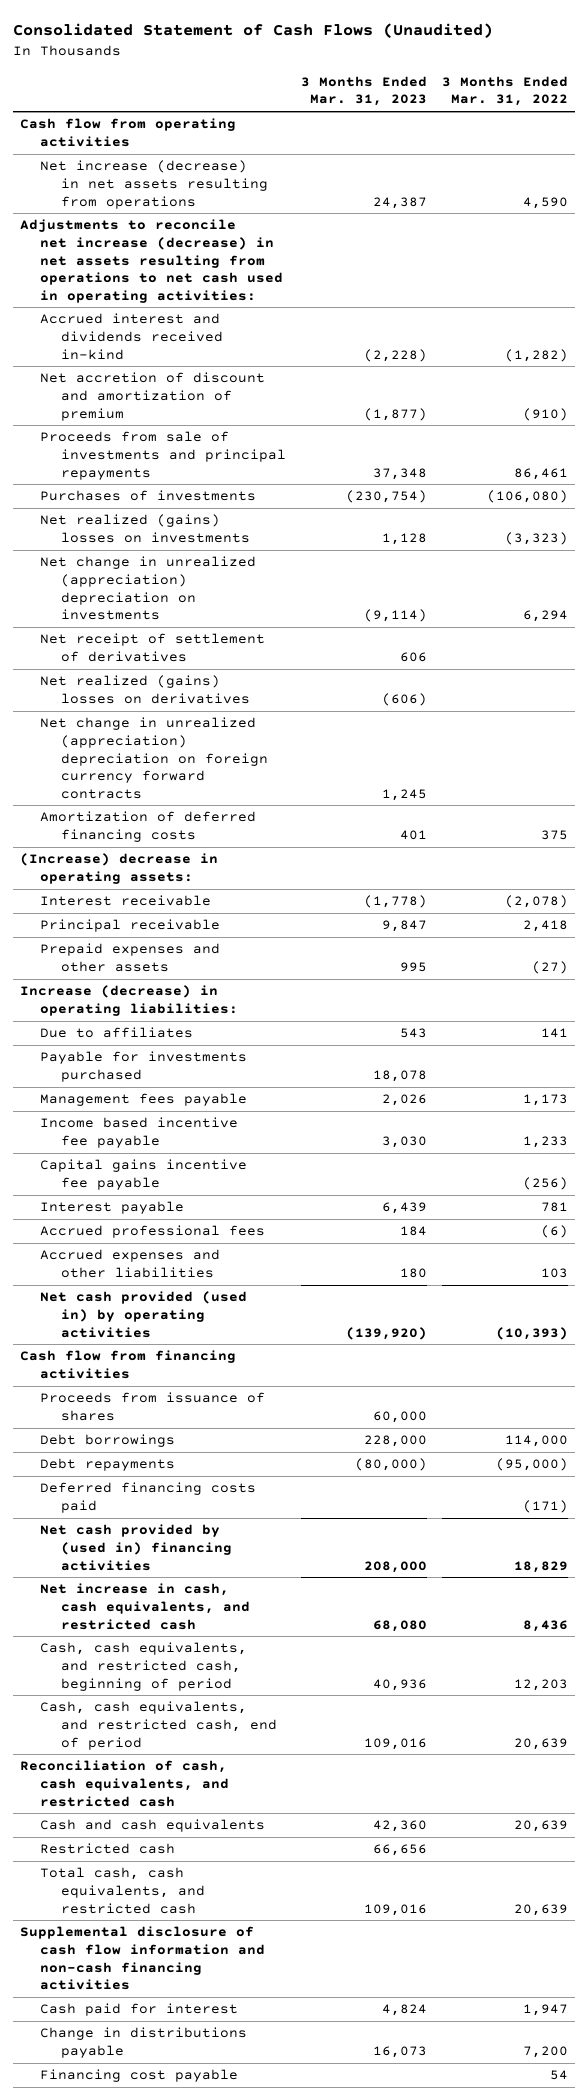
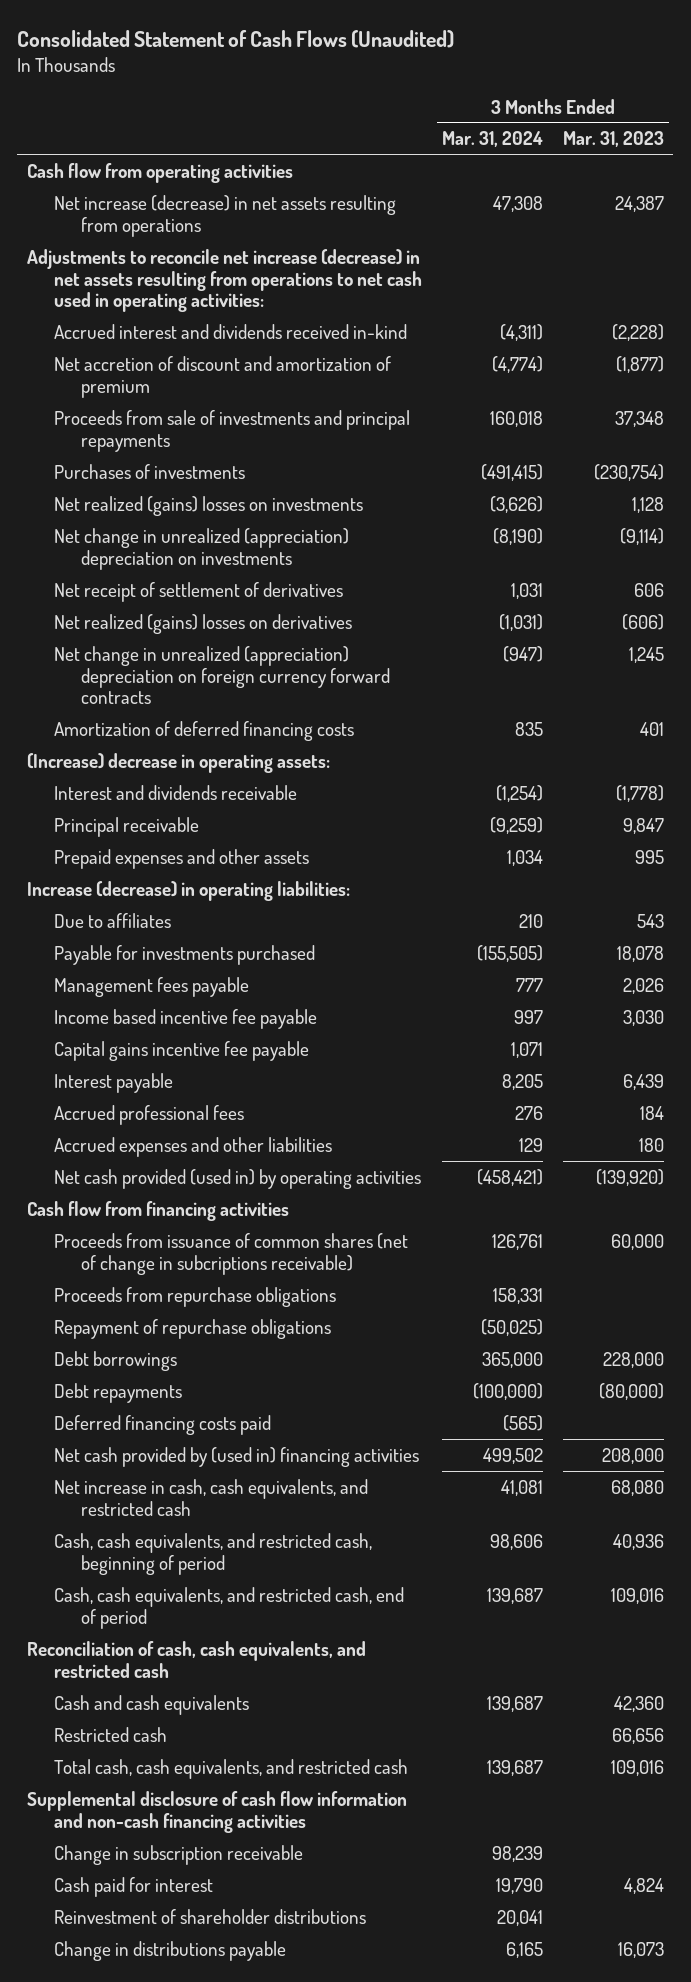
[441,75,568,107] 3 Months Ended Mar. 31, 2022 -> none
none -> [441,131,543,148] Mar. 31, 2024
[40,895,212,907] Interest receivable -> [54,784,298,800] Interest and dividends receivable
[40,1392,266,1421] Proceeds from issuance of shares -> none
none -> [54,1232,409,1275] Proceeds from issuance of common shares (net of change in subcriptions receivable)
none -> [54,1286,337,1307] Proceeds from repurchase obligations
none -> [54,1318,332,1339] Repayment of repurchase obligations
none -> [54,1844,304,1865] Change in subscription receivable
none -> [54,1908,367,1924] Reinvestment of shareholder distributions
[40,2069,239,2083] Financing cost payable -> none

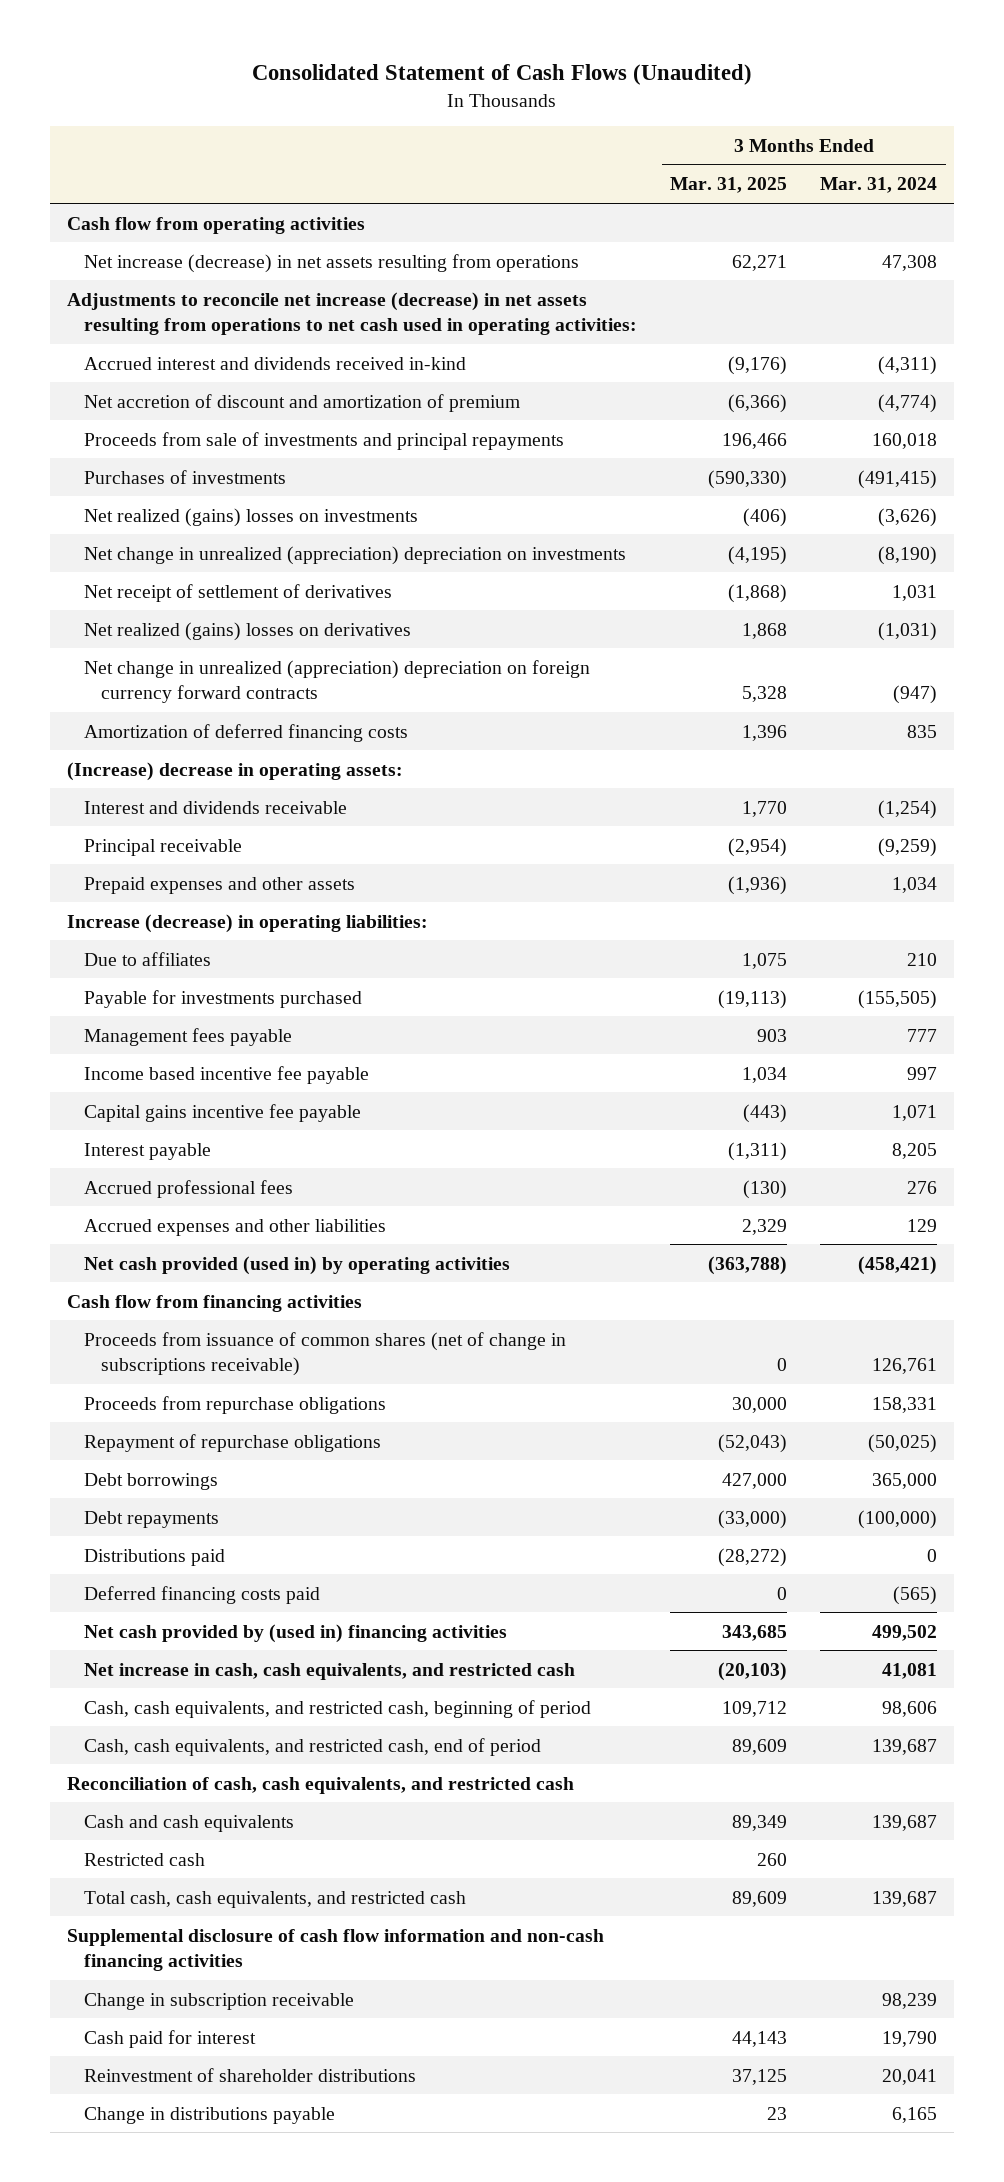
[562,131,664,148] Mar. 31, 2023 -> none
none -> [670,177,788,194] Mar. 31, 2025
[54,1232,409,1275] Proceeds from issuance of common shares (net of change in subcriptions receivable) -> [83,1331,566,1376] Proceeds from issuance of common shares (net of change in subscriptions receivable)
none -> [83,1548,225,1566] Distributions paid

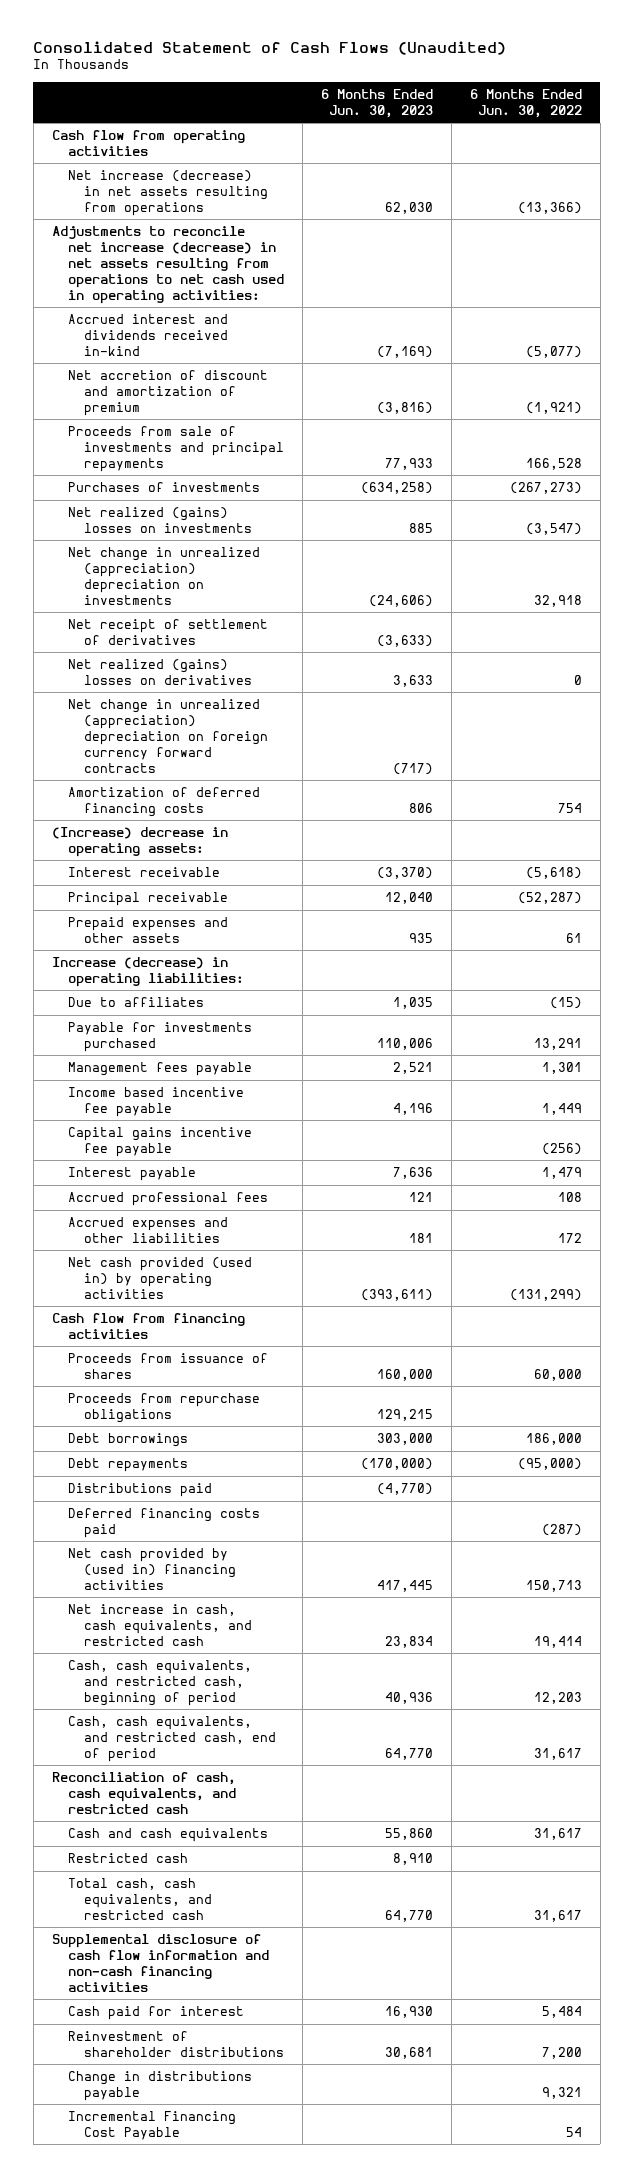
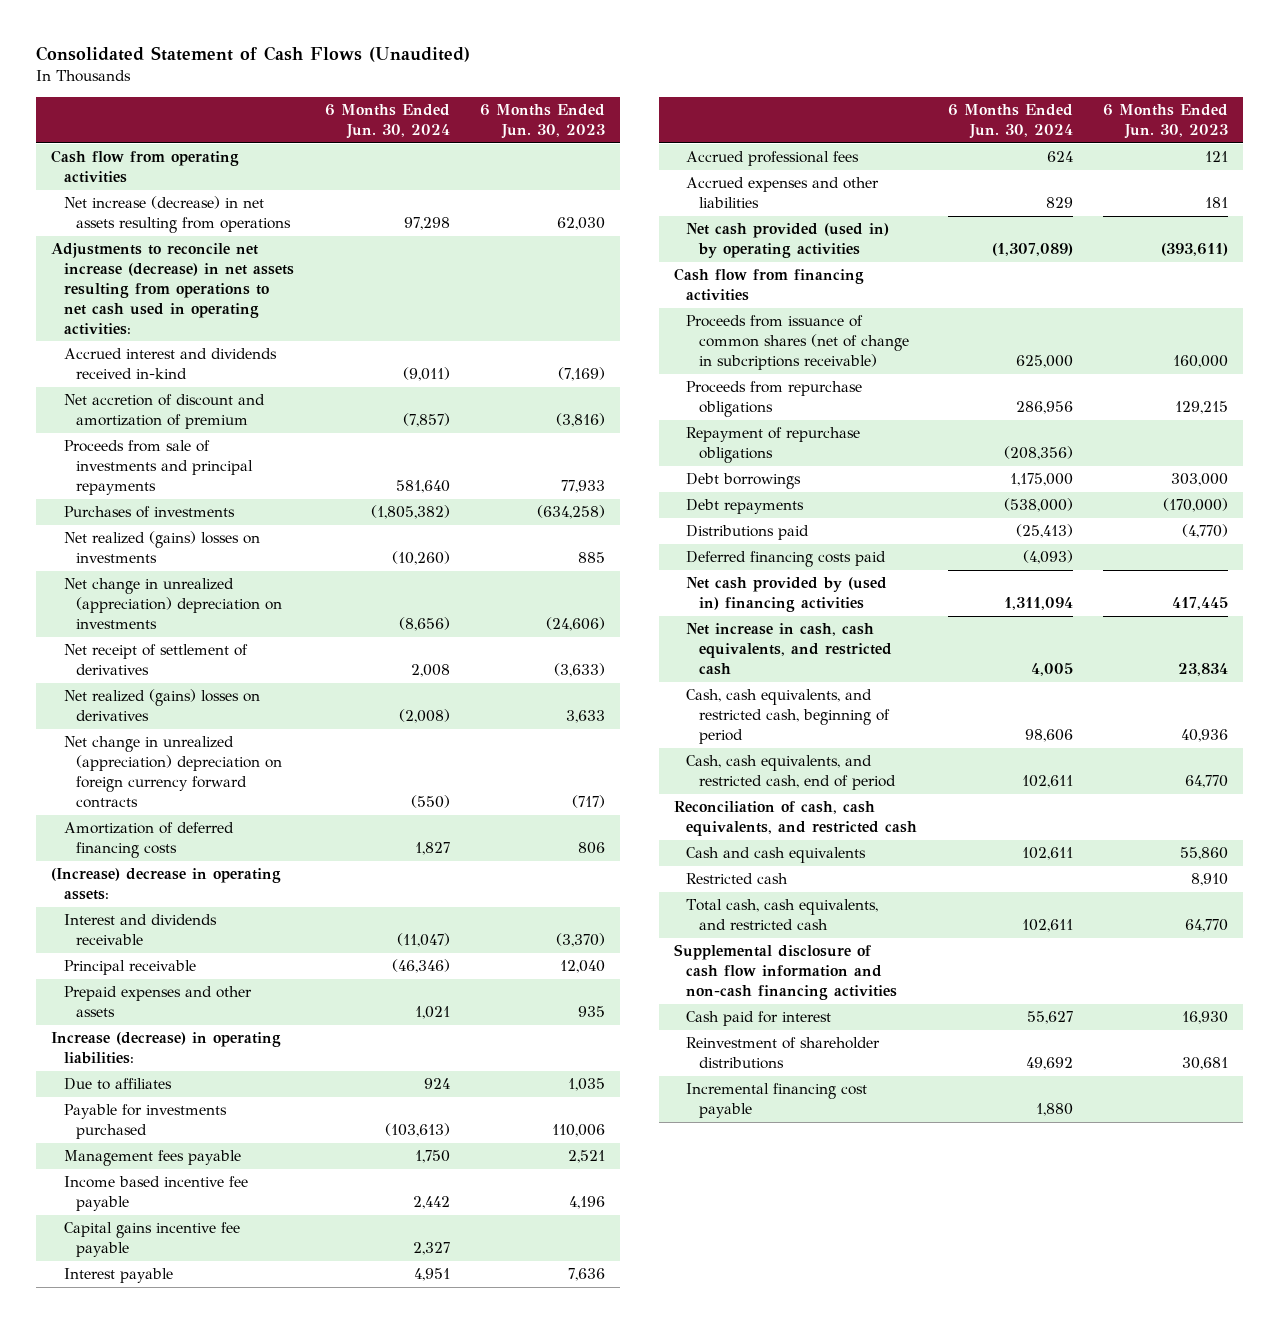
[469,88,582,118] 6 Months Ended Jun. 30, 2022 -> none
none -> [324,104,450,139] 6 Months Ended Jun. 30, 2024
[67,867,220,878] Interest receivable -> [63,914,217,946] Interest and dividends receivable
[67,1353,268,1379] Proceeds from issuance of shares -> none
none -> [686,315,909,371] Proceeds from issuance of common shares (net of change in subcriptions receivable)
none -> [686,427,861,464] Repayment of repurchase obligations
[67,2071,252,2101] Change in distributions payable -> none
[67,2111,236,2140] Incremental Financing Cost Payable -> [686,1083,868,1119] Incremental financing cost payable

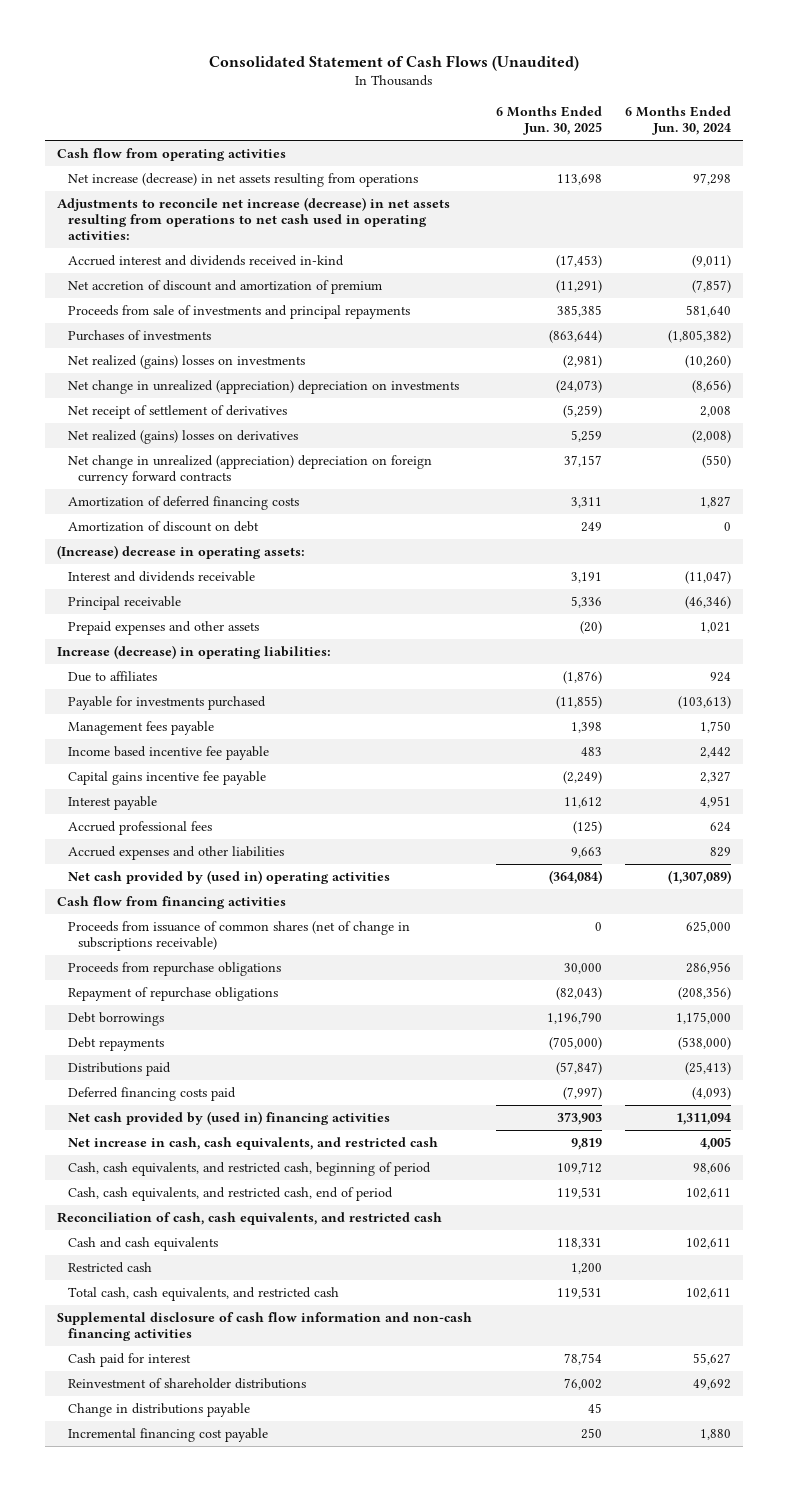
[479,104,605,139] 6 Months Ended Jun. 30, 2023 -> none
none -> [495,106,602,135] 6 Months Ended Jun. 30, 2025
none -> [67,521,259,533] Amortization of discount on debt
[686,223,890,259] Net cash provided (used in) by operating activities -> [67,870,390,885] Net cash provided by (used in) operating activities
[686,315,909,371] Proceeds from issuance of common shares (net of change in subcriptions receivable) -> [67,921,410,952] Proceeds from issuance of common shares (net of change in subscriptions receivable)
none -> [67,1403,250,1418] Change in distributions payable

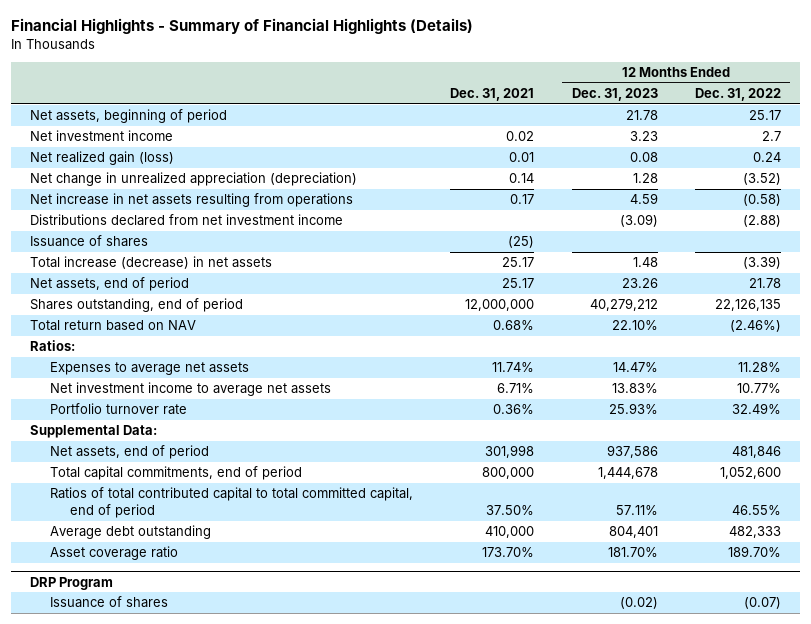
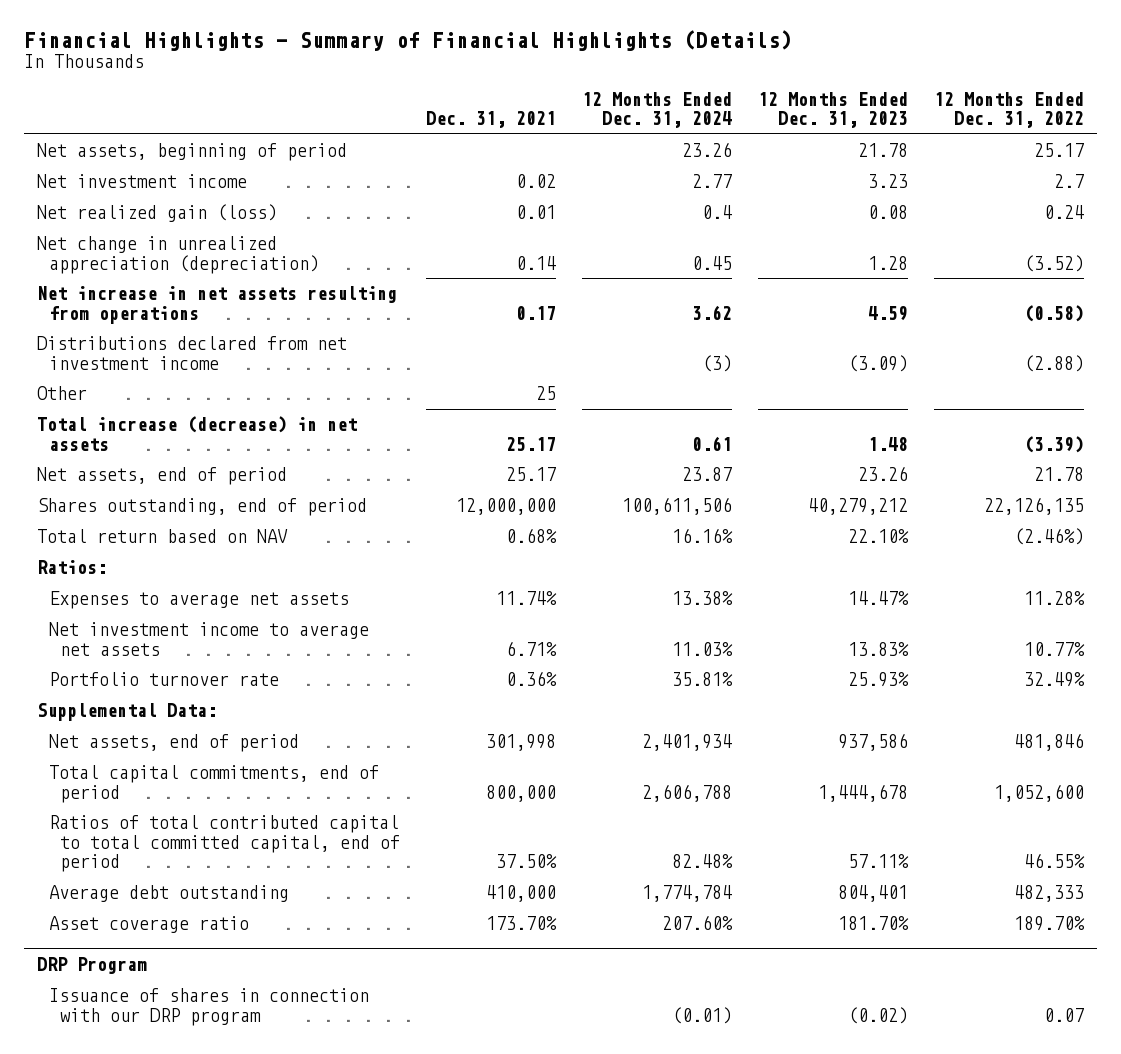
none -> [582,91,733,129] 12 Months Ended Dec. 31, 2024
[29,235,148,248] Issuance of shares -> none
none -> [36,386,87,401] Other
[49,596,168,609] Issuance of shares -> none
none -> [48,988,369,1026] Issuance of shares in connection with our DRP program

